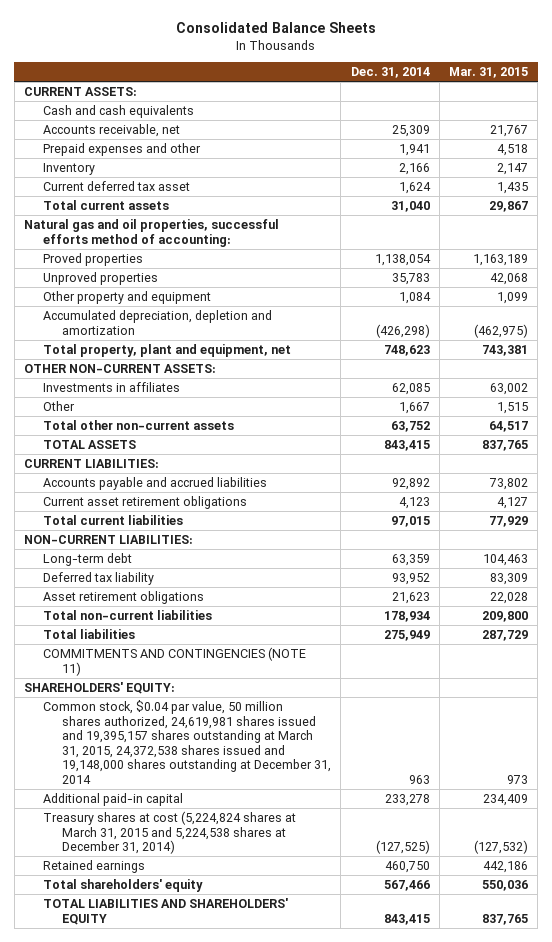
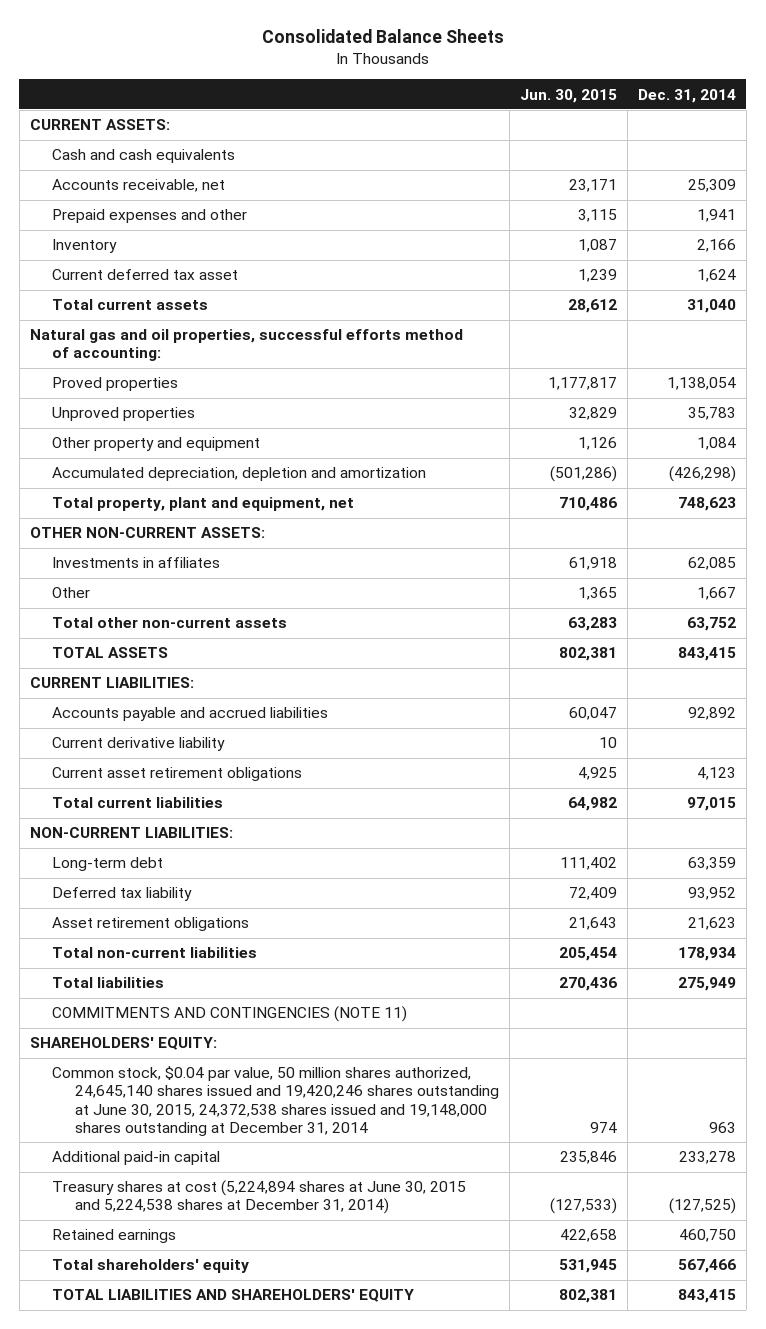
[449,67,529,79] Mar. 31, 2015 -> none
none -> [519,88,617,103] Jun. 30, 2015
none -> [52,737,226,752] Current derivative liability
[43,699,332,785] Common stock, $0.04 par value, 50 million shares authorized, 24,619,981 shares issued and 19,395,157 shares outstanding at March 31, 2015, 24,372,538 shares issued and 19,148,000 shares outstanding at December 31, 2014 -> [52,1066,500,1136] Common stock, $0.04 par value, 50 million shares authorized, 24,645,140 shares issued and 19,420,246 shares outstanding at June 30, 2015, 24,372,538 shares issued and 19,148,000 shares outstanding at December 31, 2014
[43,810,297,855] Treasury shares at cost (5,224,824 shares at March 31, 2015 and 5,224,538 shares at December 31, 2014) -> [52,1180,467,1215] Treasury shares at cost (5,224,894 shares at June 30, 2015 and 5,224,538 shares at December 31, 2014)

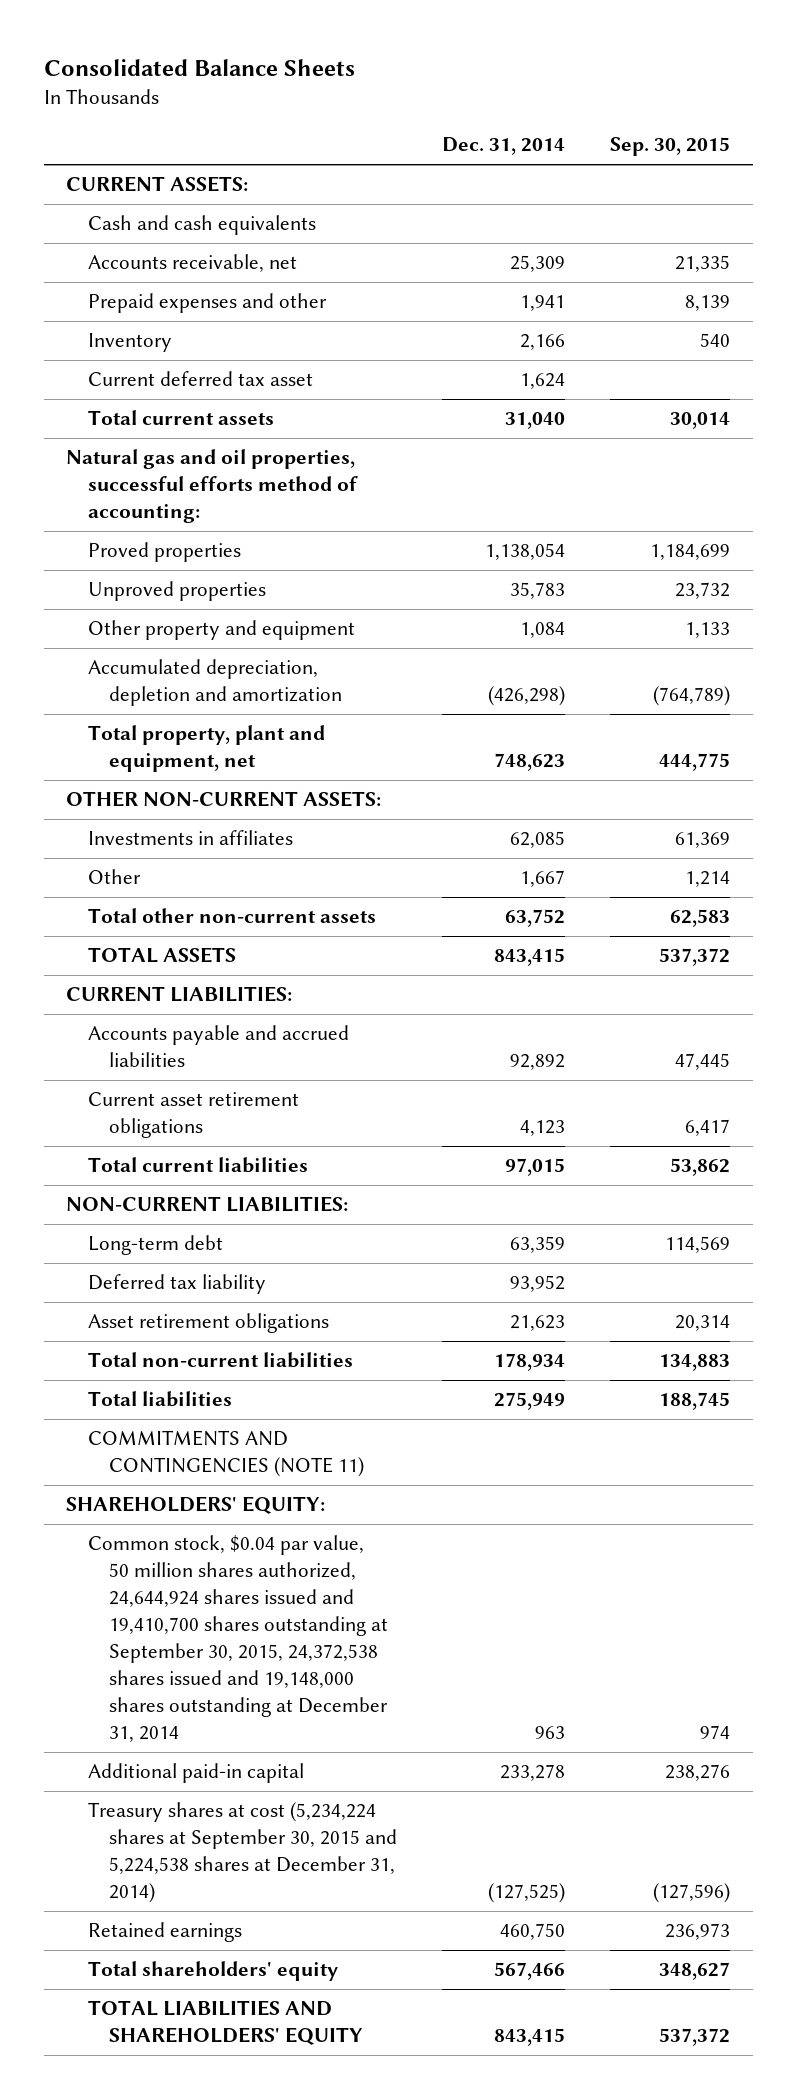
[519,88,617,103] Jun. 30, 2015 -> none
none -> [610,137,731,157] Sep. 30, 2015
[52,737,226,752] Current derivative liability -> none
[52,1066,500,1136] Common stock, $0.04 par value, 50 million shares authorized, 24,645,140 shares issued and 19,420,246 shares outstanding at June 30, 2015, 24,372,538 shares issued and 19,148,000 shares outstanding at December 31, 2014 -> [87,1535,388,1742] Common stock, $0.04 par value, 50 million shares authorized, 24,644,924 shares issued and 19,410,700 shares outstanding at September 30, 2015, 24,372,538 shares issued and 19,148,000 shares outstanding at December 31, 2014
[52,1180,467,1215] Treasury shares at cost (5,224,894 shares at June 30, 2015 and 5,224,538 shares at December 31, 2014) -> [87,1802,397,1904] Treasury shares at cost (5,234,224 shares at September 30, 2015 and 5,224,538 shares at December 31, 2014)

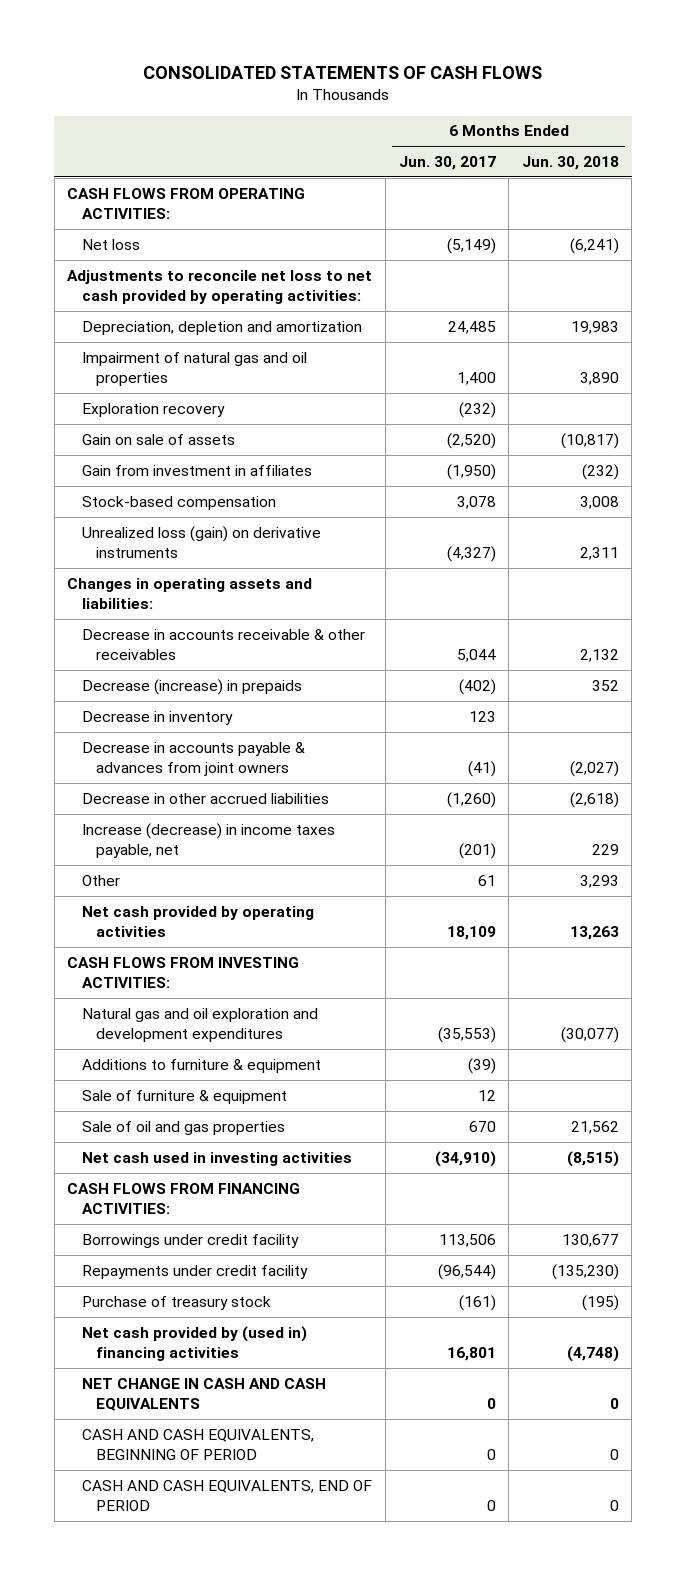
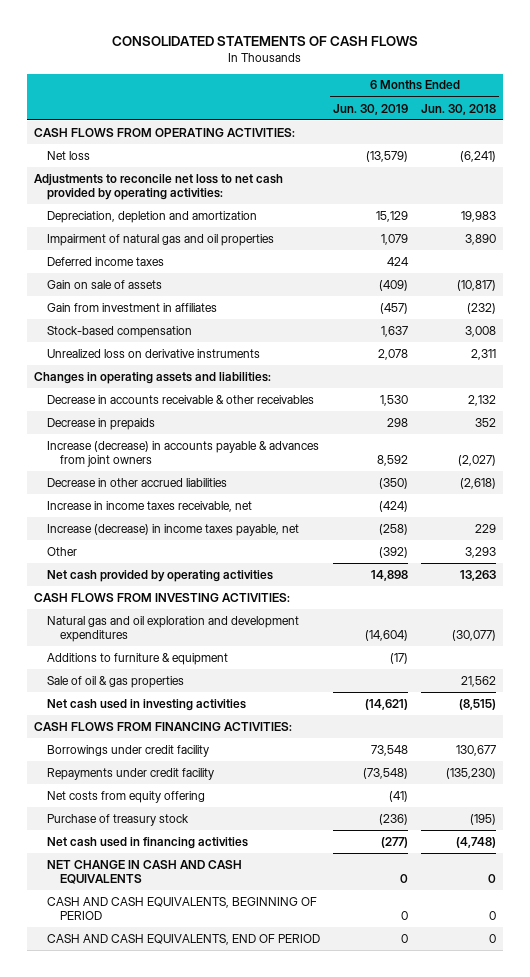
[398,156,496,171] Jun. 30, 2017 -> none
none -> [333,103,409,115] Jun. 30, 2019
[81,402,225,417] Exploration recovery -> none
none -> [47,256,165,266] Deferred income taxes
[81,525,321,558] Unrealized loss (gain) on derivative instruments -> [47,348,261,358] Unrealized loss on derivative instruments
[81,710,233,725] Decrease in inventory -> none
[81,678,302,695] Decrease (increase) in prepaids -> [47,417,156,430] Decrease in prepaids
[81,741,305,776] Decrease in accounts payable & advances from joint owners -> [47,440,320,467] Increase (decrease) in accounts payable & advances from joint owners
none -> [47,500,253,512] Increase in income taxes receivable, net
[81,1089,287,1104] Sale of furniture & equipment -> none
[81,1120,285,1135] Sale of oil and gas properties -> [47,675,185,688] Sale of oil & gas properties
none -> [47,790,206,803] Net costs from equity offering
[81,1325,307,1361] Net cash provided by (used in) financing activities -> [47,836,249,849] Net cash used in financing activities

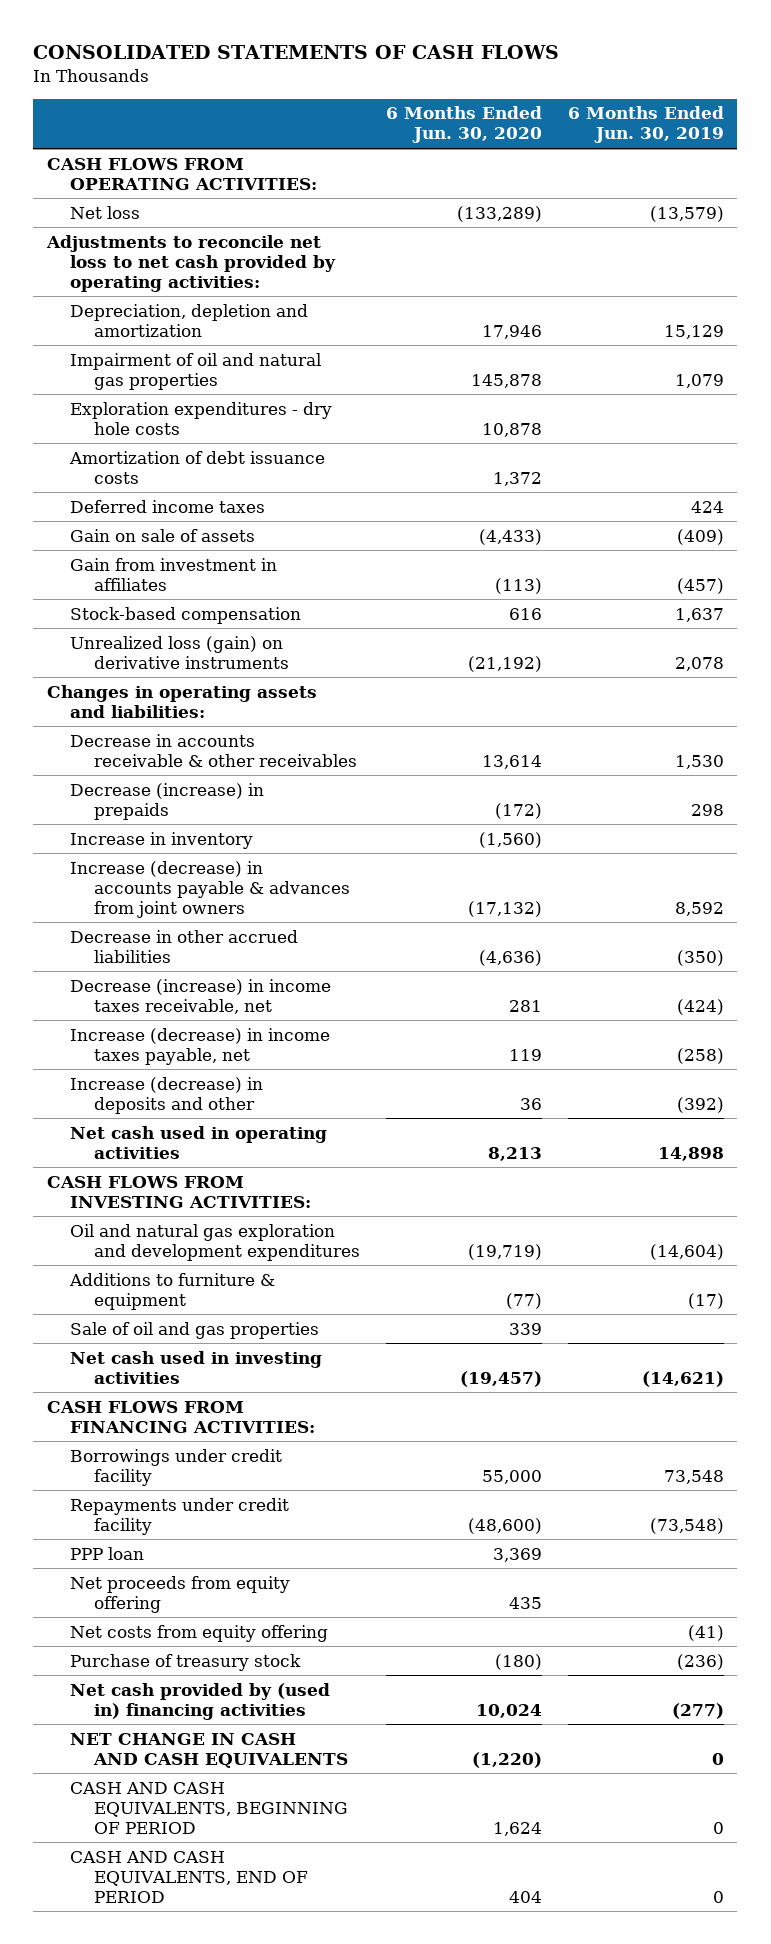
[421,103,497,115] Jun. 30, 2018 -> none
none -> [386,106,543,144] 6 Months Ended Jun. 30, 2020
[47,233,275,246] Impairment of natural gas and oil properties -> [70,352,322,390] Impairment of oil and natural gas properties
none -> [70,401,333,435] Exploration expenditures - dry hole costs
none -> [69,450,326,484] Amortization of debt issuance costs
[47,348,261,358] Unrealized loss on derivative instruments -> [70,635,289,669] Unrealized loss (gain) on derivative instruments
[47,417,156,430] Decrease in prepaids -> [70,782,265,820] Decrease (increase) in prepaids
none -> [70,831,254,849] Increase in inventory
[47,500,253,512] Increase in income taxes receivable, net -> [70,978,332,1014] Decrease (increase) in income taxes receivable, net
[47,546,78,556] Other -> [70,1076,264,1114] Increase (decrease) in deposits and other
[47,569,274,582] Net cash provided by operating activities -> [70,1125,328,1159] Net cash used in operating activities
[47,615,300,642] Natural gas and oil exploration and development expenditures -> [70,1223,360,1261] Oil and natural gas exploration and development expenditures
[47,675,185,688] Sale of oil & gas properties -> [70,1321,320,1339] Sale of oil and gas properties
none -> [70,1546,145,1560] PPP loan
none -> [70,1575,291,1613] Net proceeds from equity offering
[47,836,249,849] Net cash used in financing activities -> [70,1682,331,1720] Net cash provided by (used in) financing activities

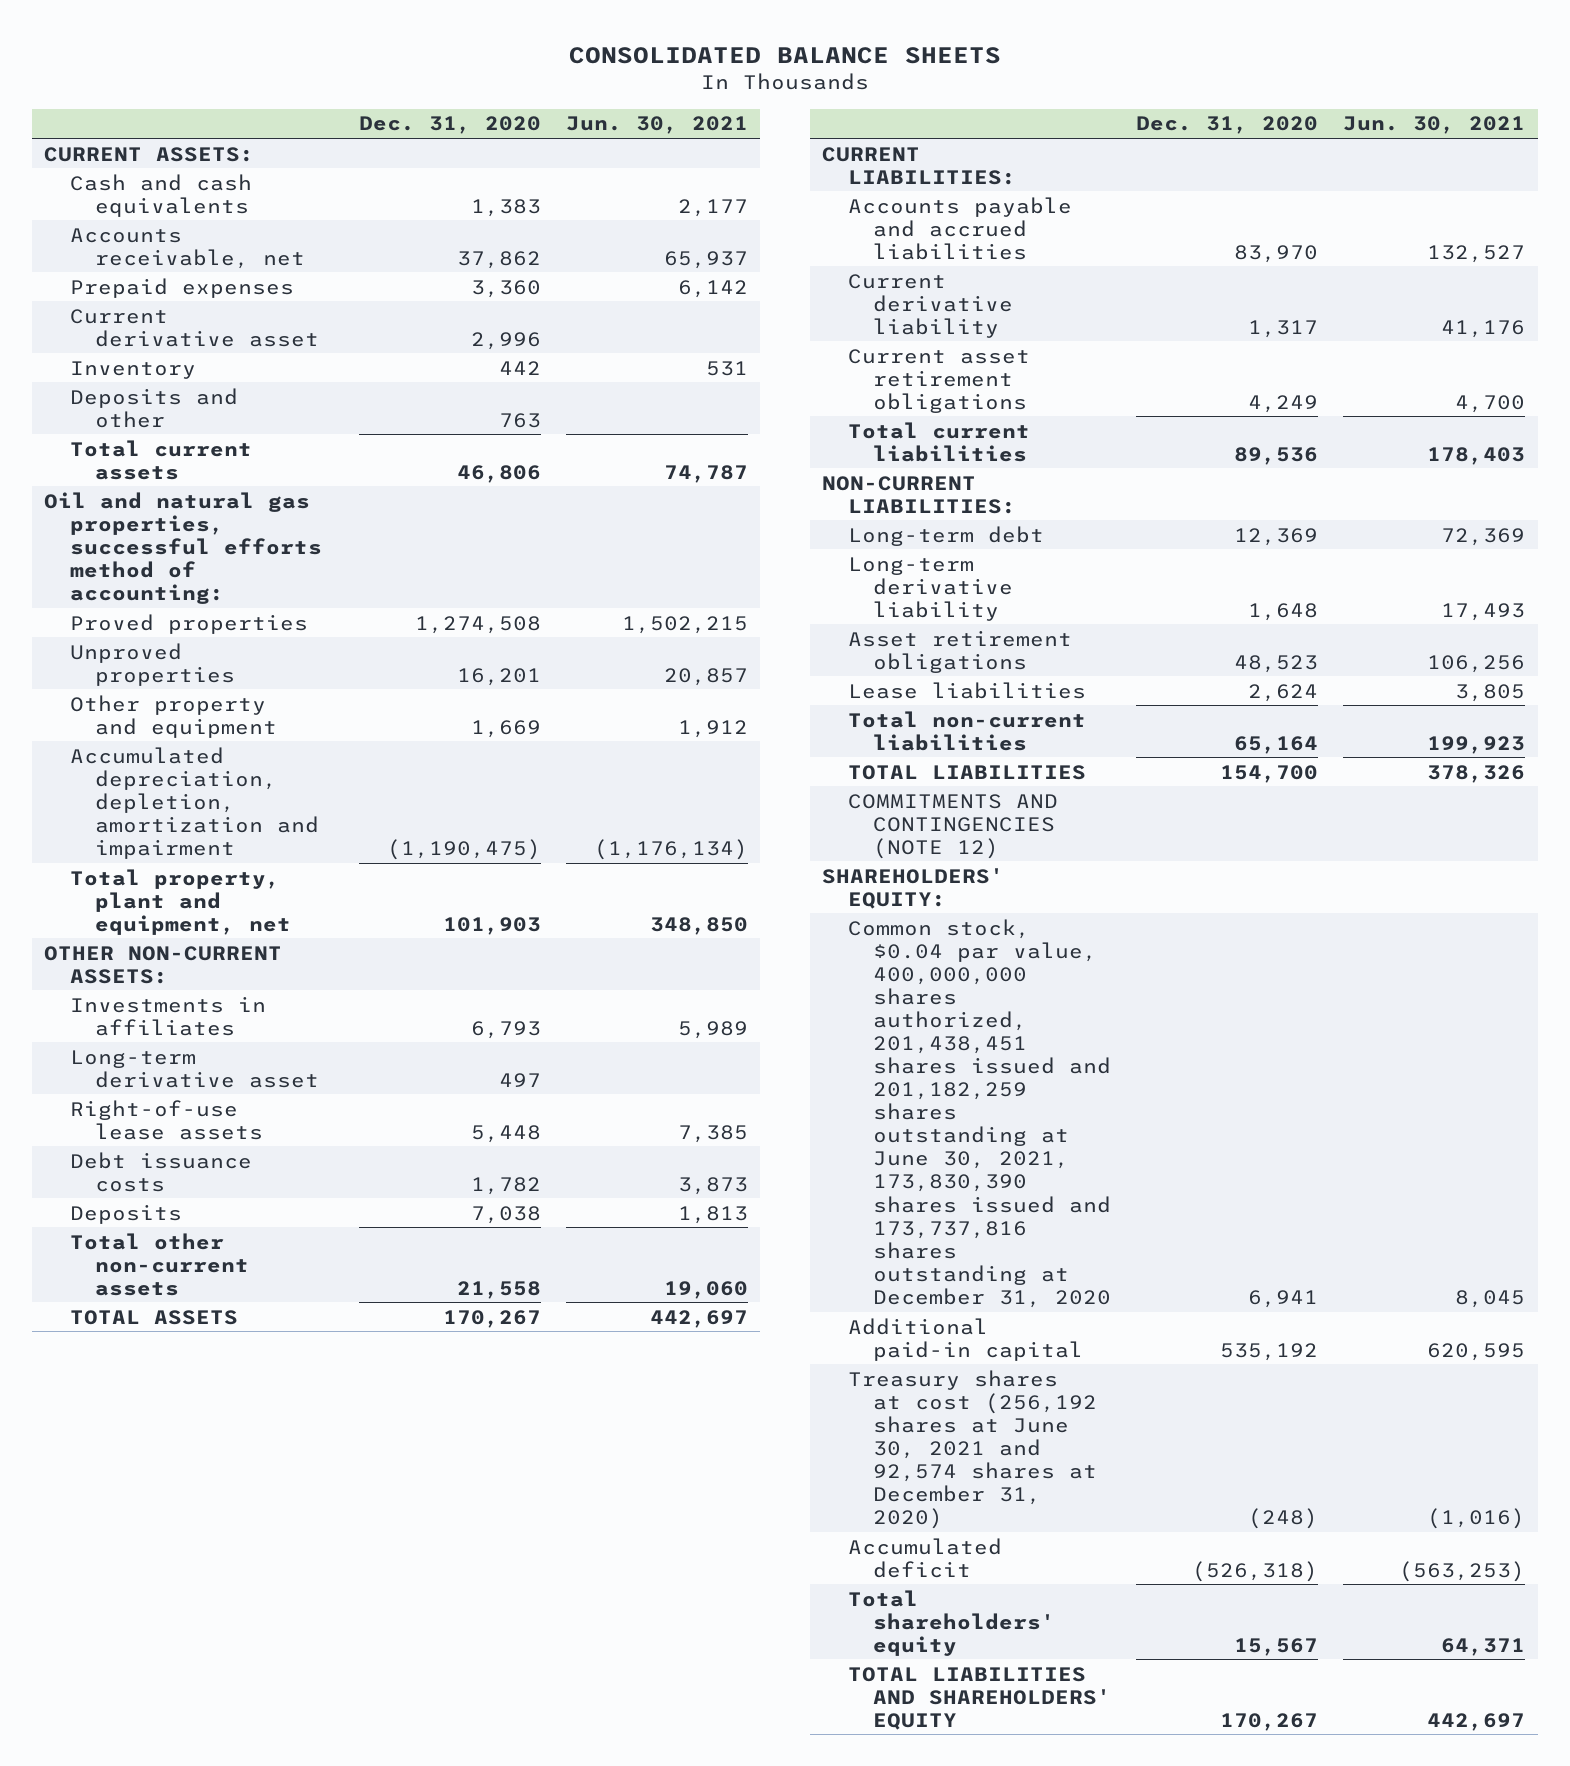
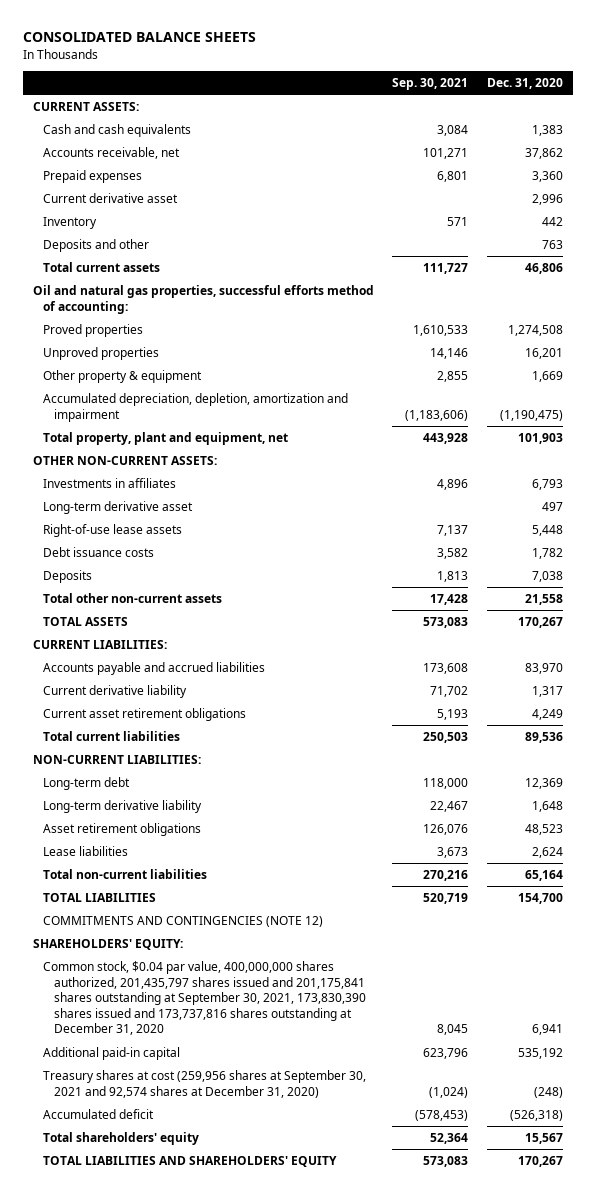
[565,116,748,135] Jun. 30, 2021 -> none
none -> [392,77,469,90] Sep. 30, 2021
[69,694,278,738] Other property and equipment -> [43,370,203,384] Other property & equipment
[847,918,1112,1308] Common stock, $0.04 par value, 400,000,000 shares authorized, 201,438,451 shares issued and 201,182,259 shares outstanding at June 30, 2021, 173,830,390 shares issued and 173,737,816 shares outstanding at December 31, 2020 -> [43,961,366,1036] Common stock, $0.04 par value, 400,000,000 shares authorized, 201,435,797 shares issued and 201,175,841 shares outstanding at September 30, 2021, 173,830,390 shares issued and 173,737,816 shares outstanding at December 31, 2020
[847,1369,1098,1530] Treasury shares at cost (256,192 shares at June 30, 2021 and 92,574 shares at December 31, 2020) -> [43,1070,367,1098] Treasury shares at cost (259,956 shares at September 30, 2021 and 92,574 shares at December 31, 2020)

